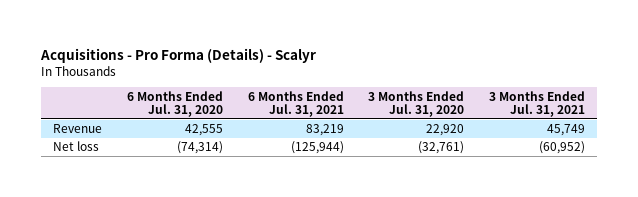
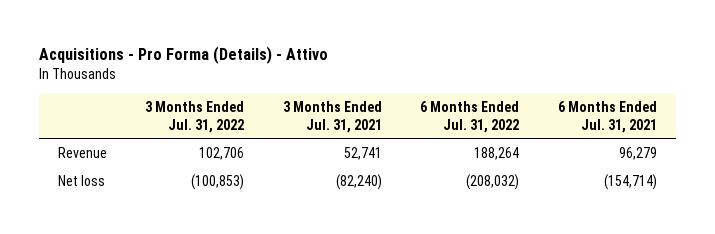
[40,47,317,63] Acquisitions - Pro Forma (Details) - Scalyr -> [38,46,328,65] Acquisitions - Pro Forma (Details) - Attivo
[126,90,223,118] 6 Months Ended Jul. 31, 2020 -> none
[368,90,465,118] 3 Months Ended Jul. 31, 2020 -> none
none -> [145,100,245,133] 3 Months Ended Jul. 31, 2022
none -> [420,100,520,133] 6 Months Ended Jul. 31, 2022
[305,124,344,137] 83,219 -> [618,146,657,160] 96,279
[546,124,585,137] 45,749 -> [343,146,382,160] 52,741
[290,141,344,155] (125,944) -> [603,173,657,190] (154,714)
[538,141,585,155] (60,952) -> [335,173,382,190] (82,240)

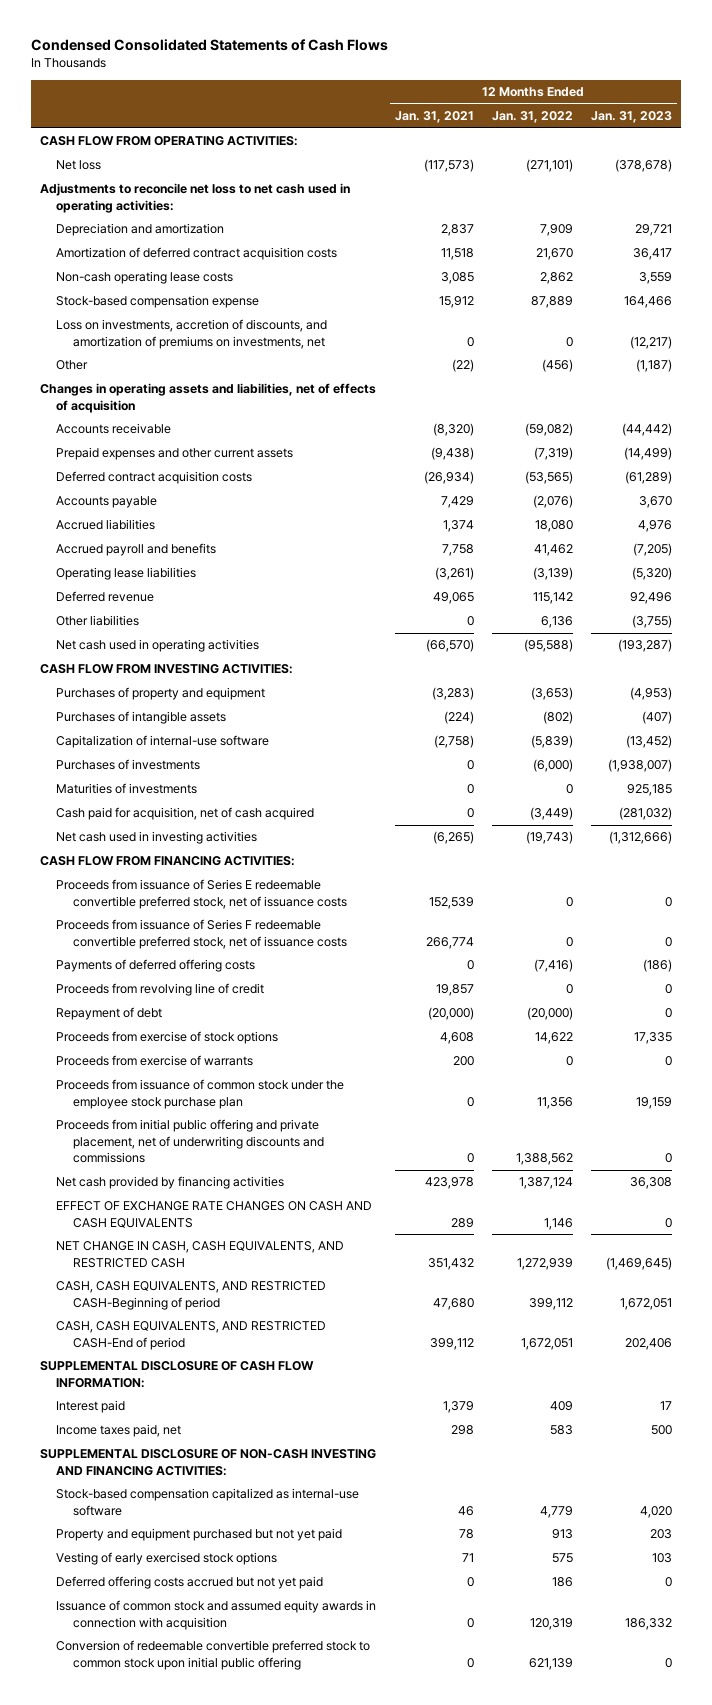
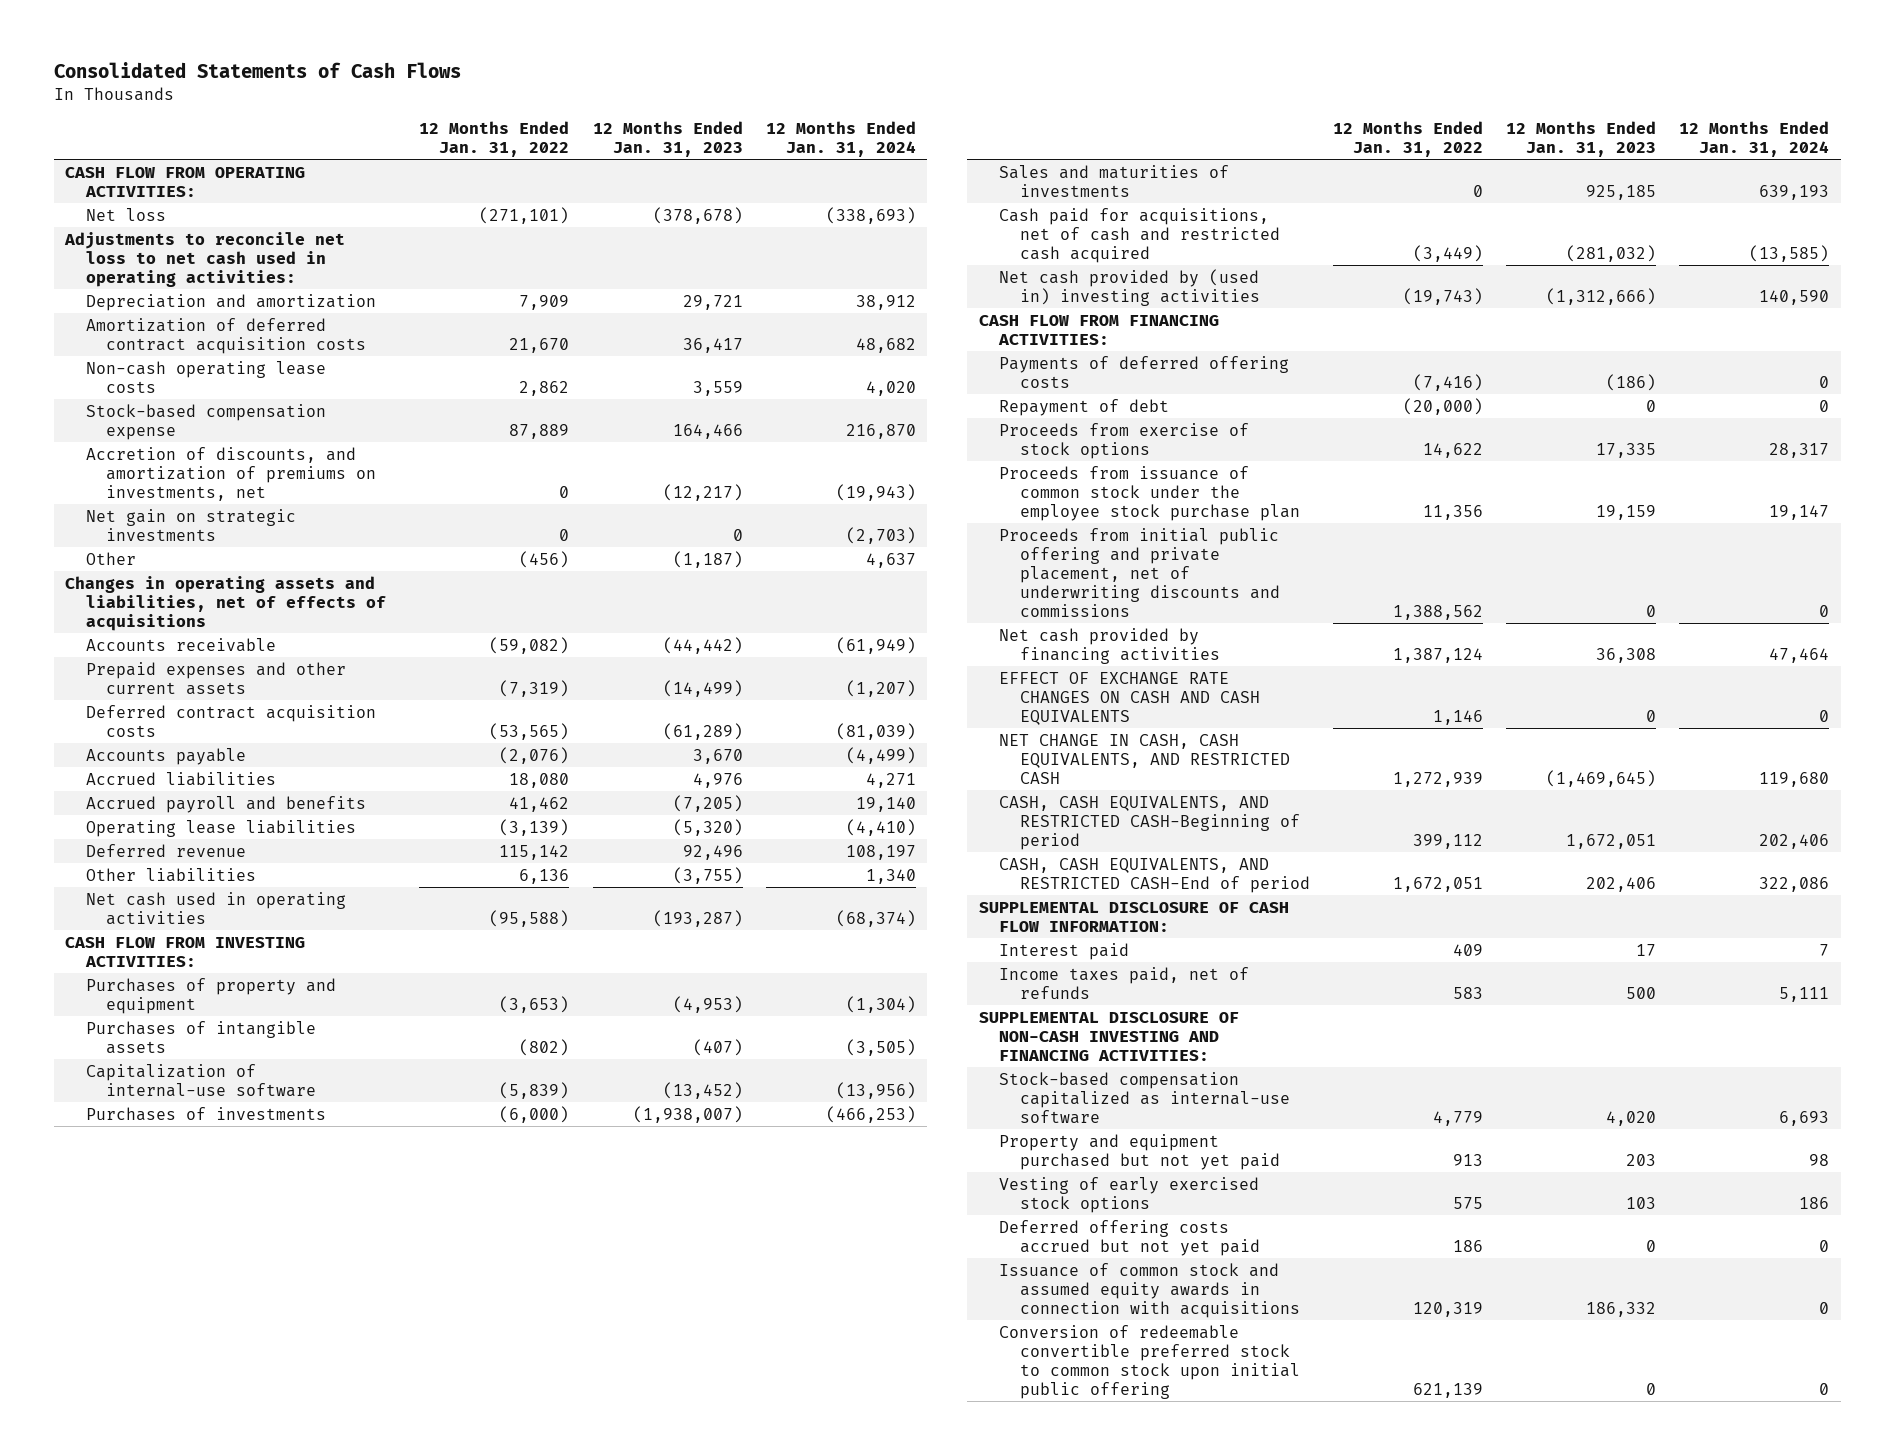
[30,39,388,52] Condensed Consolidated Statements of Cash Flows -> [53,62,461,79] Consolidated Statements of Cash Flows
[394,111,474,124] Jan. 31, 2021 -> none
none -> [765,120,916,157] 12 Months Ended Jan. 31, 2024
[56,319,328,349] Loss on investments, accretion of discounts, and amortization of premiums on investments, net -> [85,446,377,501] Accretion of discounts, and amortization of premiums on investments, net
none -> [85,508,296,541] Net gain on strategic investments
[39,383,376,413] Changes in operating assets and liabilities, net of effects of acquisition -> [65,575,386,631] Changes in operating assets and liabilities, net of effects of acquisitions
[56,783,198,795] Maturities of investments -> [999,164,1230,197] Sales and maturities of investments
[56,807,315,821] Cash paid for acquisition, net of cash acquired -> [999,207,1280,263] Cash paid for acquisitions, net of cash and restricted cash acquired
[56,831,258,845] Net cash used in investing activities -> [999,268,1260,306] Net cash provided by (used in) investing activities
[56,879,347,909] Proceeds from issuance of Series E redeemable convertible preferred stock, net of issuance costs -> none
[56,919,347,949] Proceeds from issuance of Series F redeemable convertible preferred stock, net of issuance costs -> none
[56,983,265,997] Proceeds from revolving line of credit -> none
[56,1055,254,1067] Proceeds from exercise of warrants -> none
[56,1424,182,1438] Income taxes paid, net -> [999,966,1250,999] Income taxes paid, net of refunds
[56,1600,377,1630] Issuance of common stock and assumed equity awards in connection with acquisition -> [999,1262,1300,1318] Issuance of common stock and assumed equity awards in connection with acquisitions

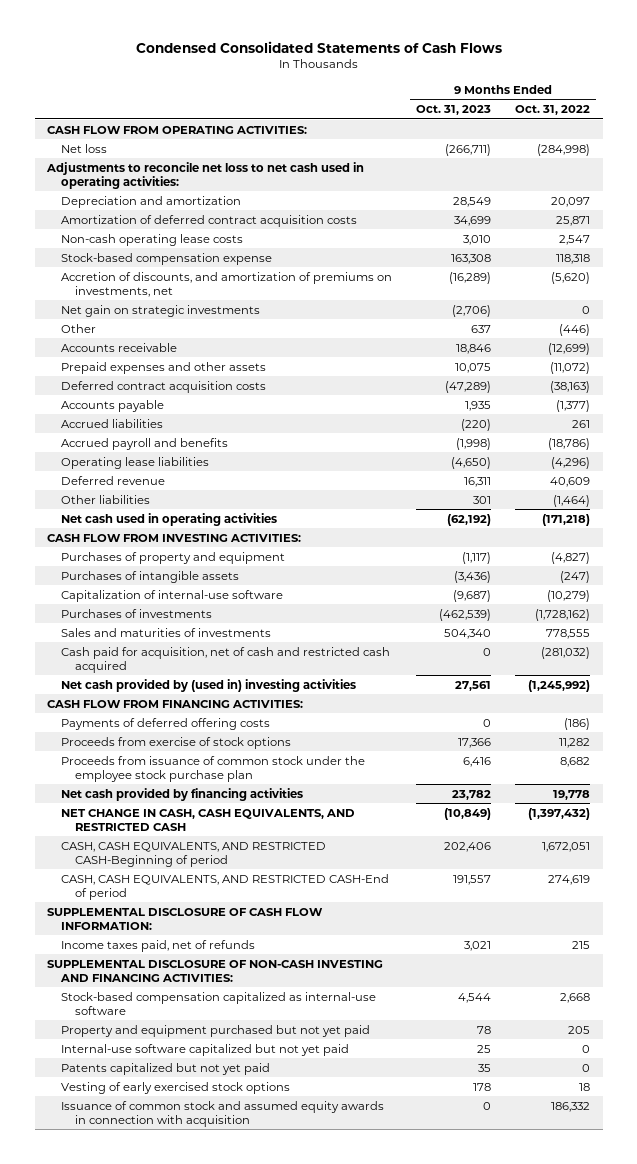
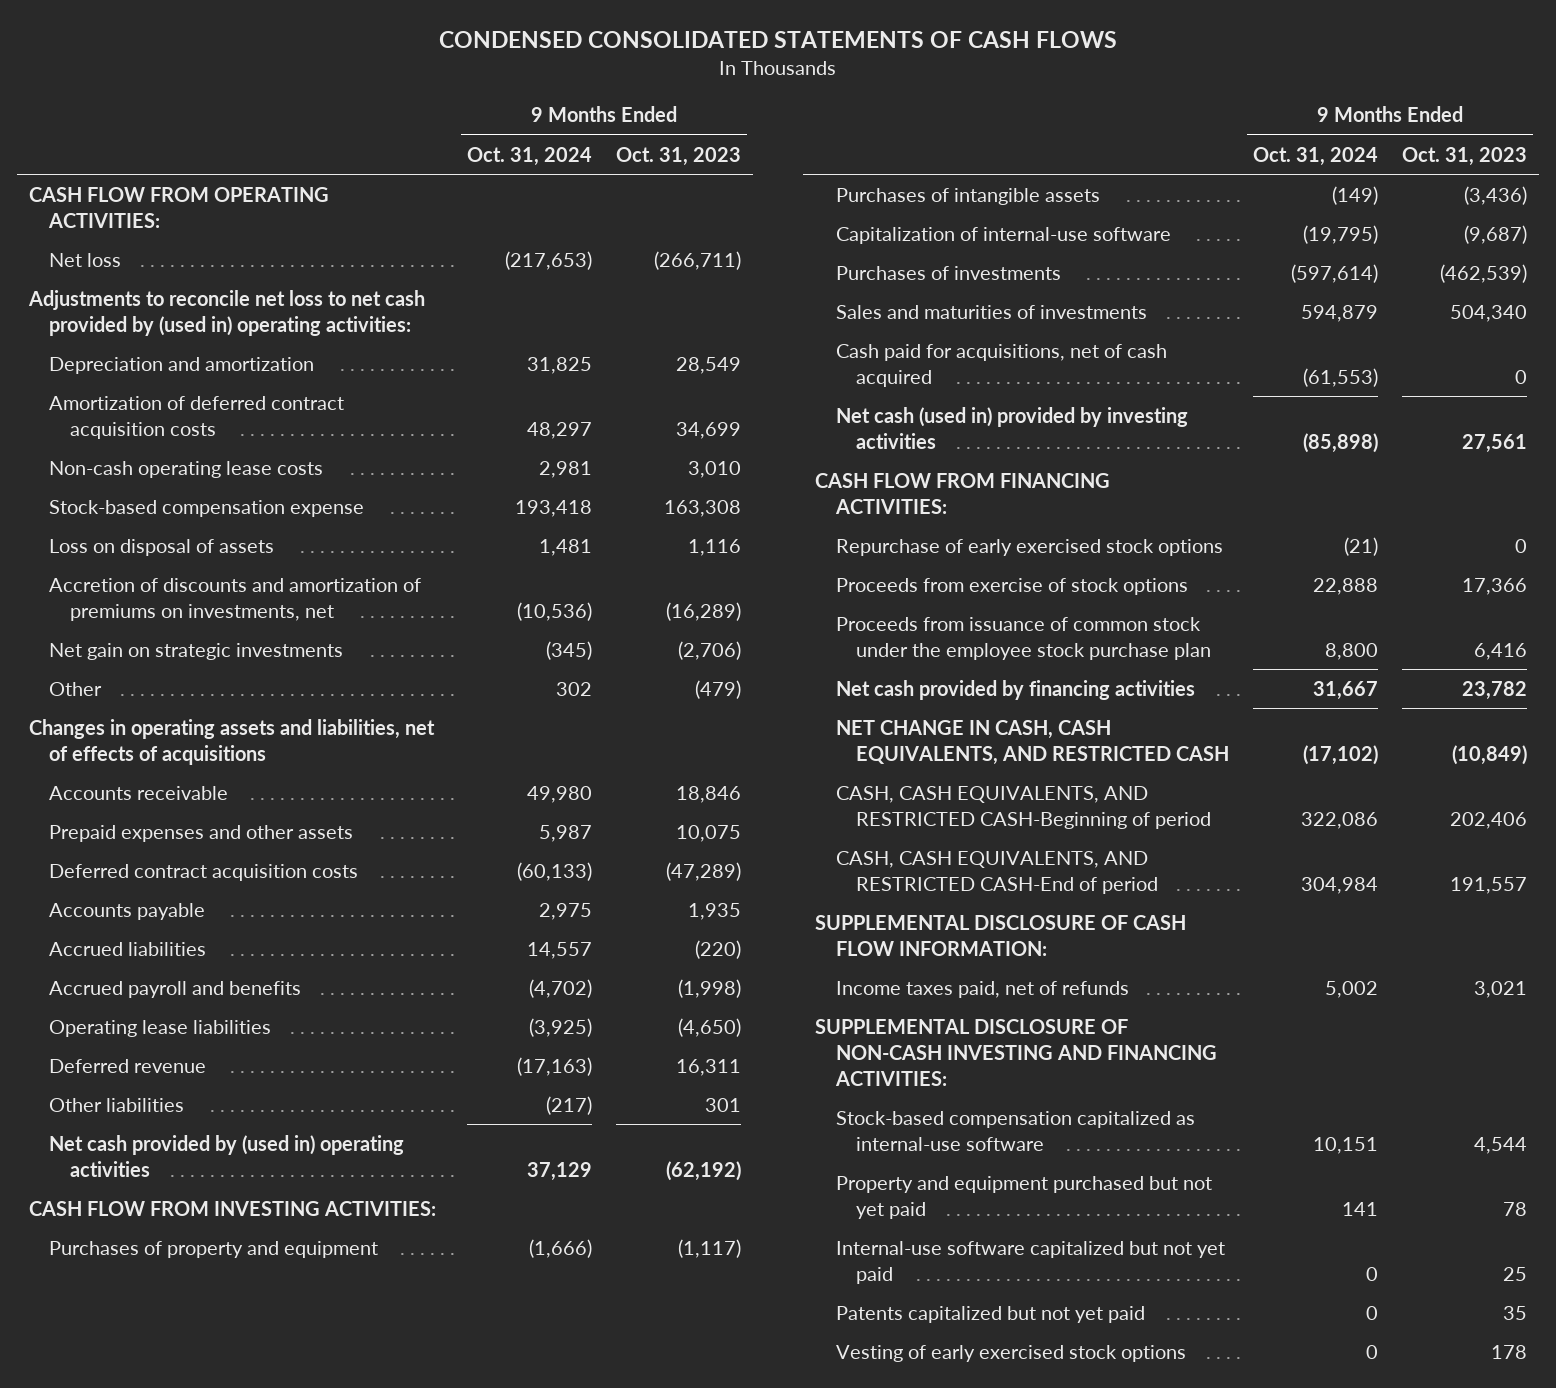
[135,40,502,53] Condensed Consolidated Statements of Cash Flows -> [438,31,1117,49] CONDENSED CONSOLIDATED STATEMENTS OF CASH FLOWS
[515,105,591,116] Oct. 31, 2022 -> none
none -> [466,146,592,166] Oct. 31, 2024
[45,161,364,189] Adjustments to reconcile net loss to net cash used in operating activities: -> [27,289,425,336] Adjustments to reconcile net loss to net cash provided by (used in) operating activities:
none -> [49,538,275,556] Loss on disposal of assets
[60,271,392,297] Accretion of discounts, and amortization of premiums on investments, net -> [49,577,422,621] Accretion of discounts and amortization of premiums on investments, net
[471,324,492,333] 637 -> [694,679,741,699] (479)
none -> [28,718,435,765] Changes in operating assets and liabilities, net of effects of acquisitions
[60,512,277,526] Net cash used in operating activities -> [49,1134,405,1177] Net cash provided by (used in) operating activities
[60,646,390,673] Cash paid for acquisition, net of cash and restricted cash acquired -> [835,343,1167,387] Cash paid for acquisitions, net of cash acquired
[60,678,356,692] Net cash provided by (used in) investing activities -> [835,406,1188,449] Net cash (used in) provided by investing activities
[60,717,270,730] Payments of deferred offering costs -> none
none -> [835,538,1223,556] Repurchase of early exercised stock options
[60,1100,384,1127] Issuance of common stock and assumed equity awards in connection with acquisition -> none

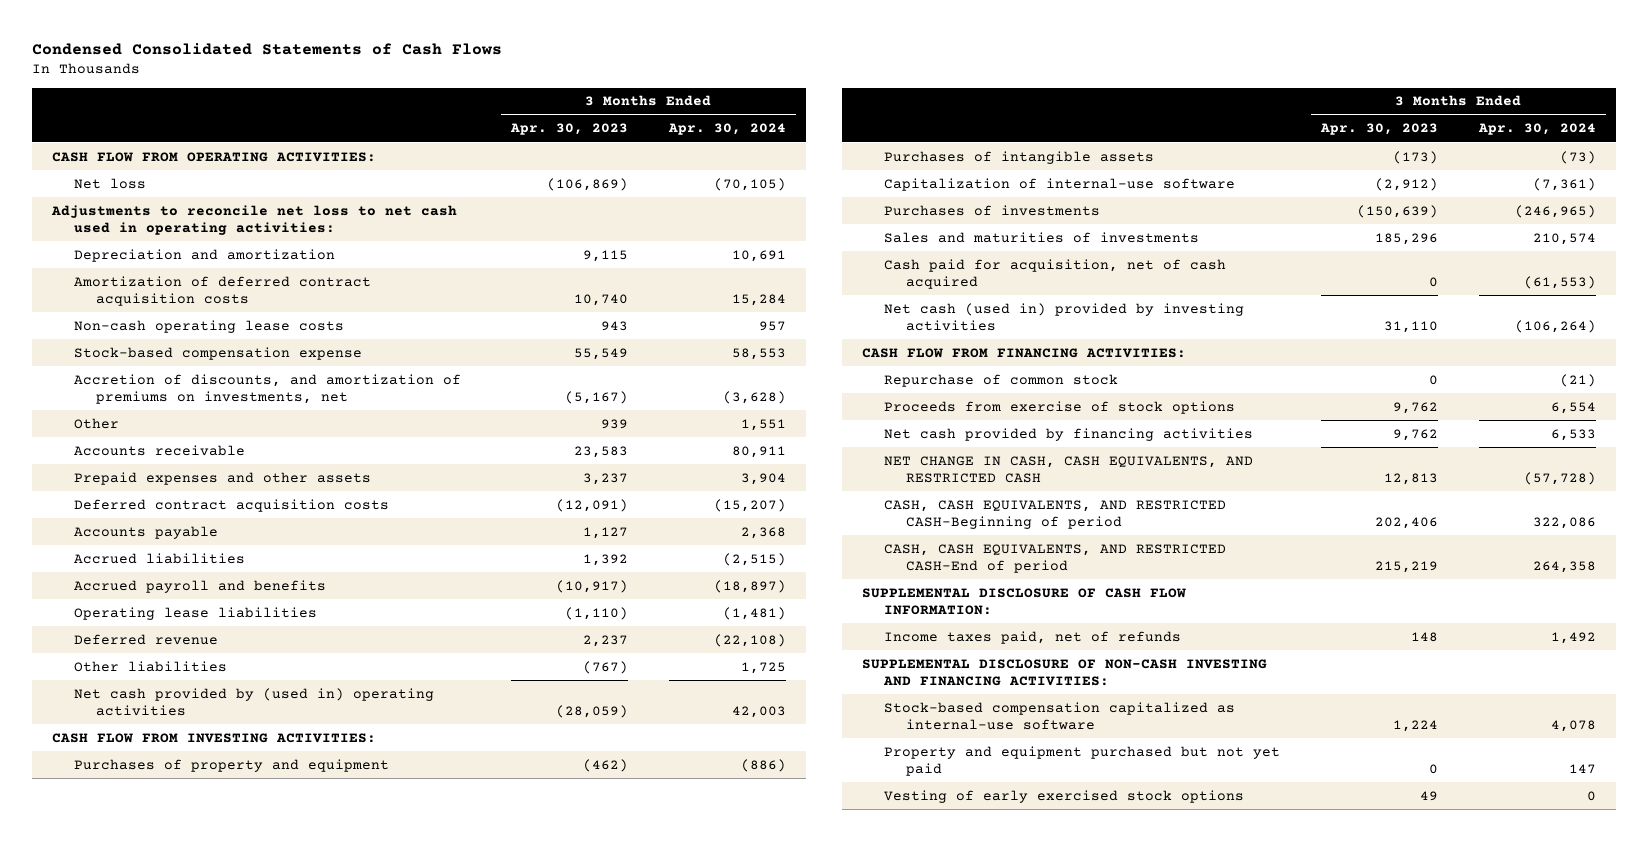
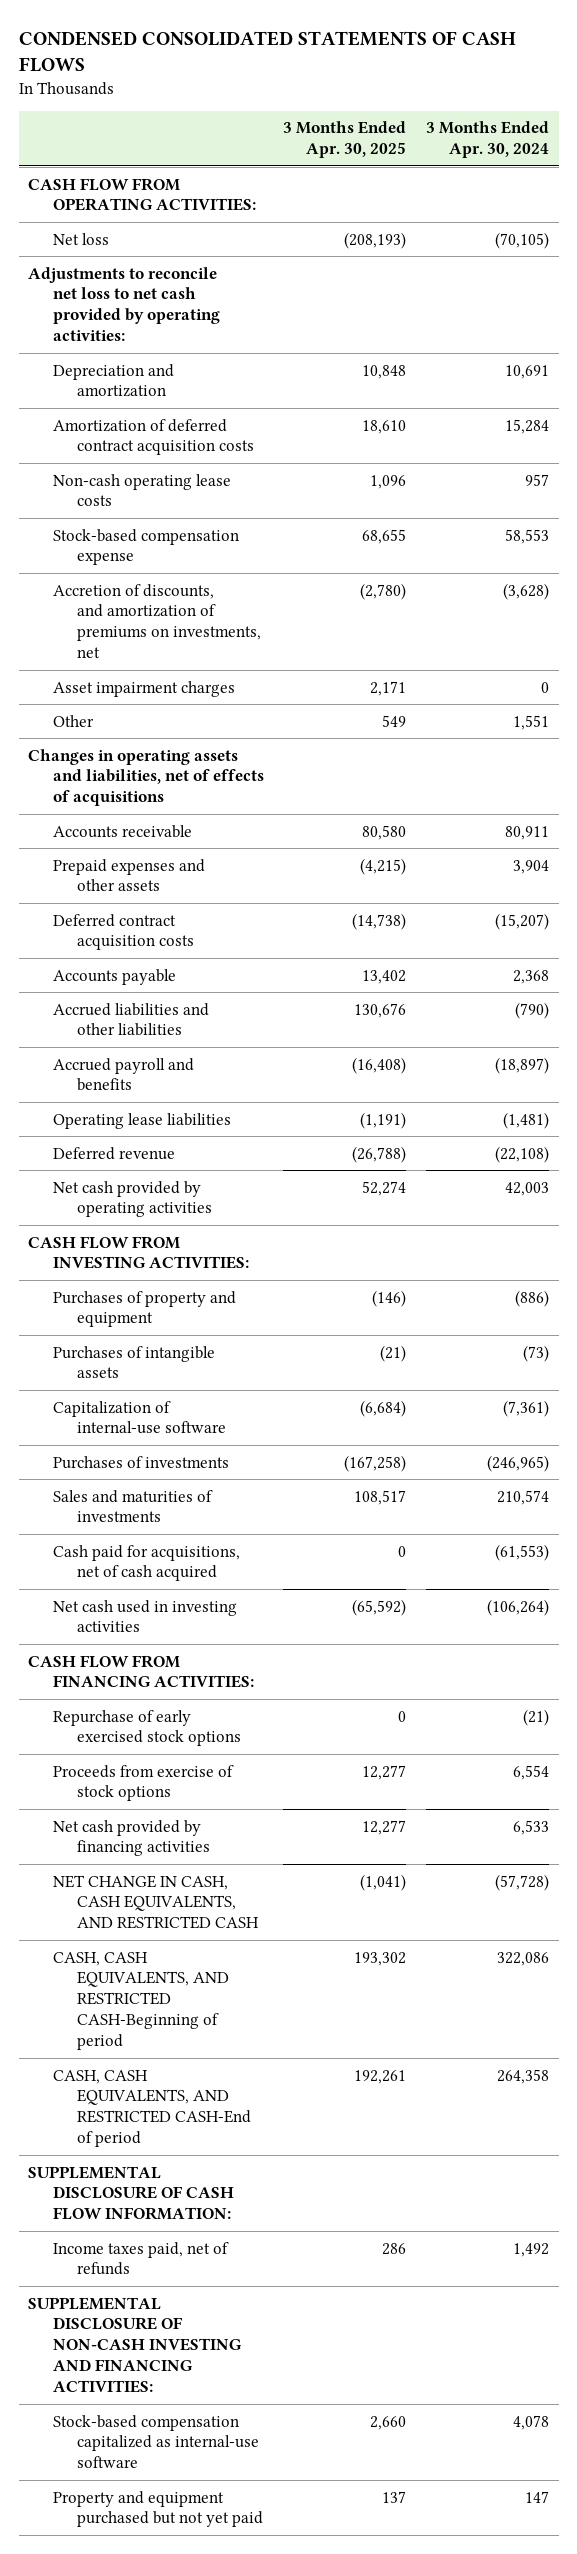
[31,42,502,55] Condensed Consolidated Statements of Cash Flows -> [18,30,516,73] CONDENSED CONSOLIDATED STATEMENTS OF CASH FLOWS
[509,123,628,136] Apr. 30, 2023 -> none
none -> [283,121,407,159] 3 Months Ended Apr. 30, 2025
[51,204,458,235] Adjustments to reconcile net loss to net cash used in operating activities: -> [28,266,220,342] Adjustments to reconcile net loss to net cash provided by operating activities:
none -> [52,680,235,697] Asset impairment charges
none -> [28,748,264,807] Changes in operating assets and liabilities, net of effects of acquisitions
[74,552,246,564] Accrued liabilities -> [52,1002,209,1037] Accrued liabilities and other liabilities
[722,552,786,566] (2,515) -> [514,1001,549,1019] (790)
[74,660,228,672] Other liabilities -> none
[74,687,435,716] Net cash provided by (used in) operating activities -> [52,1180,213,1218] Net cash provided by operating activities
[883,258,1226,289] Cash paid for acquisition, net of cash acquired -> [52,1544,240,1582] Cash paid for acquisitions, net of cash acquired
[883,302,1244,331] Net cash (used in) provided by investing activities -> [52,1599,237,1633] Net cash used in investing activities
[883,373,1118,387] Repurchase of common stock -> [52,1709,242,1747] Repurchase of early exercised stock options
[883,789,1244,803] Vesting of early exercised stock options -> none

